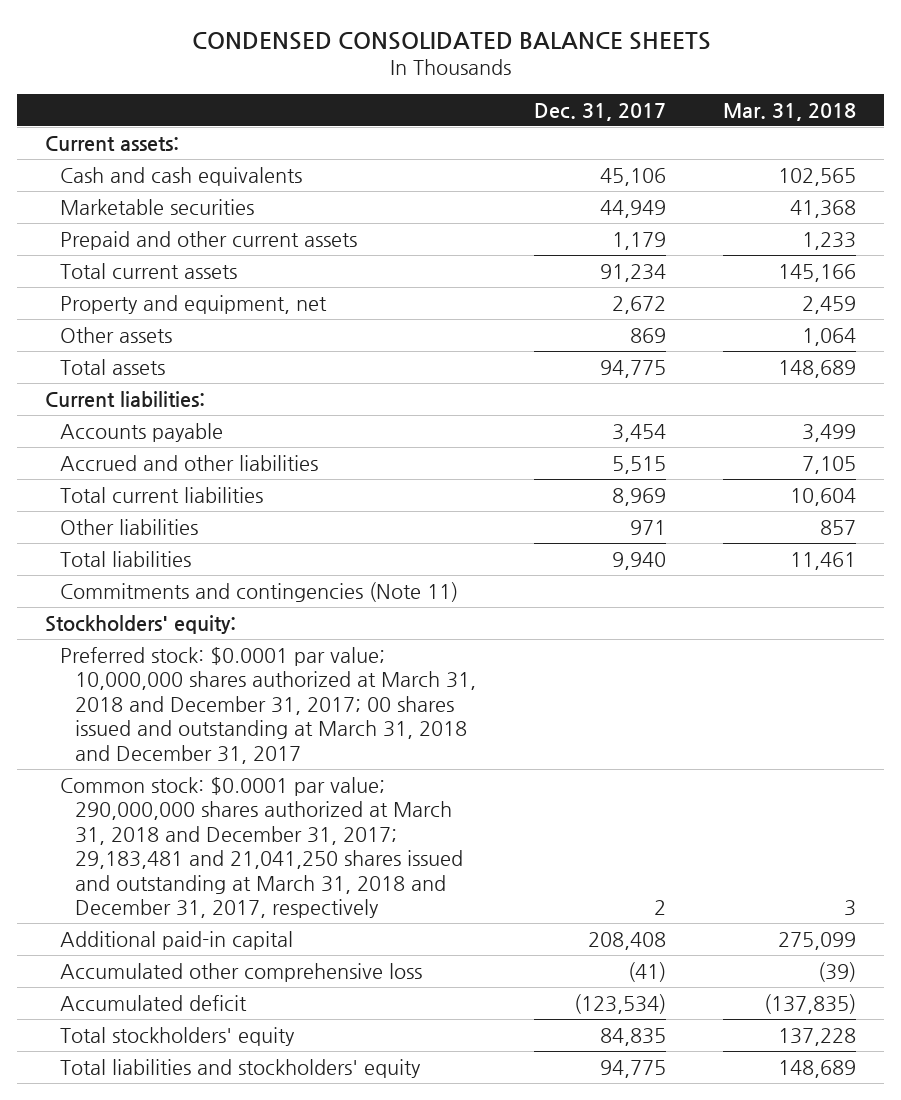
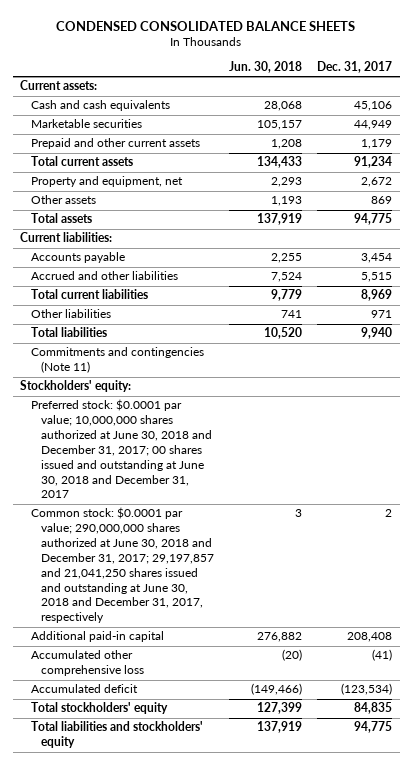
[722,102,856,121] Mar. 31, 2018 -> none
none -> [229,61,303,74] Jun. 30, 2018
[60,646,477,764] Preferred stock: $0.0001 par value; 10,000,000 shares authorized at March 31, 2018 and December 31, 2017; 00 shares issued and outstanding at March 31, 2018 and December 31, 2017 -> [30,399,213,499] Preferred stock: $0.0001 par value; 10,000,000 shares authorized at June 30, 2018 and December 31, 2017; 00 shares issued and outstanding at June 30, 2018 and December 31, 2017
[60,776,464,919] Common stock: $0.0001 par value; 290,000,000 shares authorized at March 31, 2018 and December 31, 2017; 29,183,481 and 21,041,250 shares issued and outstanding at March 31, 2018 and December 31, 2017, respectively -> [30,507,215,624] Common stock: $0.0001 par value; 290,000,000 shares authorized at June 30, 2018 and December 31, 2017; 29,197,857 and 21,041,250 shares issued and outstanding at June 30, 2018 and December 31, 2017, respectively

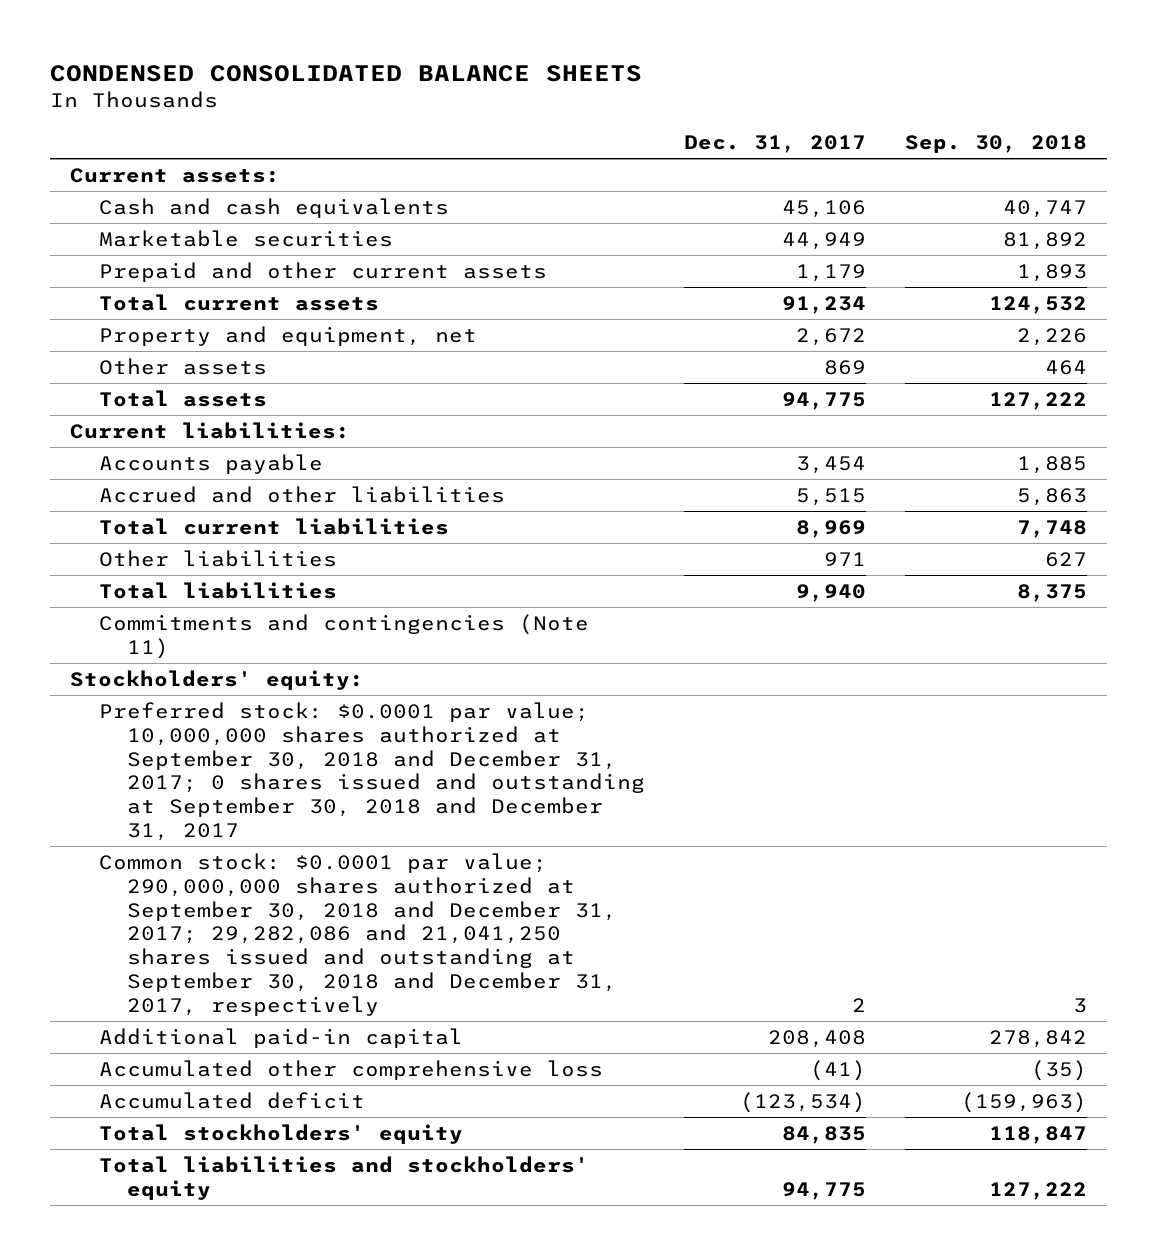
[229,61,303,74] Jun. 30, 2018 -> none
none -> [905,135,1088,154] Sep. 30, 2018
[30,399,213,499] Preferred stock: $0.0001 par value; 10,000,000 shares authorized at June 30, 2018 and December 31, 2017; 00 shares issued and outstanding at June 30, 2018 and December 31, 2017 -> [98,701,646,842] Preferred stock: $0.0001 par value; 10,000,000 shares authorized at September 30, 2018 and December 31, 2017; 0 shares issued and outstanding at September 30, 2018 and December 31, 2017
[30,507,215,624] Common stock: $0.0001 par value; 290,000,000 shares authorized at June 30, 2018 and December 31, 2017; 29,197,857 and 21,041,250 shares issued and outstanding at June 30, 2018 and December 31, 2017, respectively -> [98,852,618,1016] Common stock: $0.0001 par value; 290,000,000 shares authorized at September 30, 2018 and December 31, 2017; 29,282,086 and 21,041,250 shares issued and outstanding at September 30, 2018 and December 31, 2017, respectively

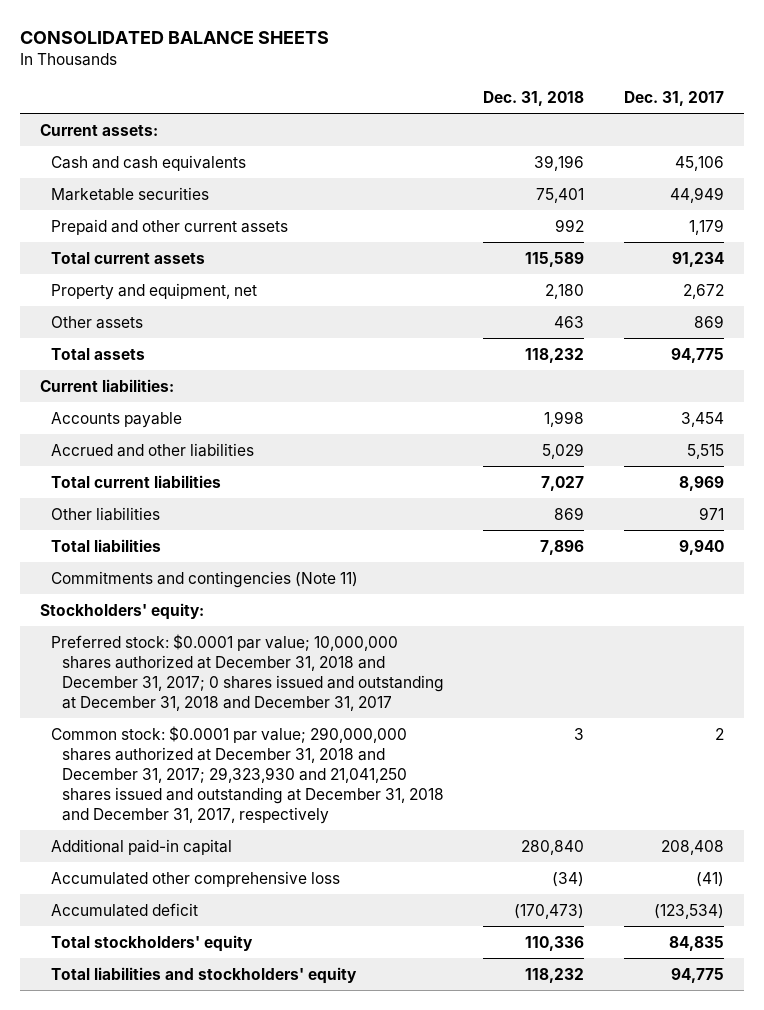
[50,64,643,82] CONDENSED CONSOLIDATED BALANCE SHEETS -> [19,31,329,45] CONSOLIDATED BALANCE SHEETS
[905,135,1088,154] Sep. 30, 2018 -> none
none -> [483,90,585,106] Dec. 31, 2018
[98,701,646,842] Preferred stock: $0.0001 par value; 10,000,000 shares authorized at September 30, 2018 and December 31, 2017; 0 shares issued and outstanding at September 30, 2018 and December 31, 2017 -> [50,633,444,711] Preferred stock: $0.0001 par value; 10,000,000 shares authorized at December 31, 2018 and December 31, 2017; 0 shares issued and outstanding at December 31, 2018 and December 31, 2017
[98,852,618,1016] Common stock: $0.0001 par value; 290,000,000 shares authorized at September 30, 2018 and December 31, 2017; 29,282,086 and 21,041,250 shares issued and outstanding at September 30, 2018 and December 31, 2017, respectively -> [50,725,444,824] Common stock: $0.0001 par value; 290,000,000 shares authorized at December 31, 2018 and December 31, 2017; 29,323,930 and 21,041,250 shares issued and outstanding at December 31, 2018 and December 31, 2017, respectively

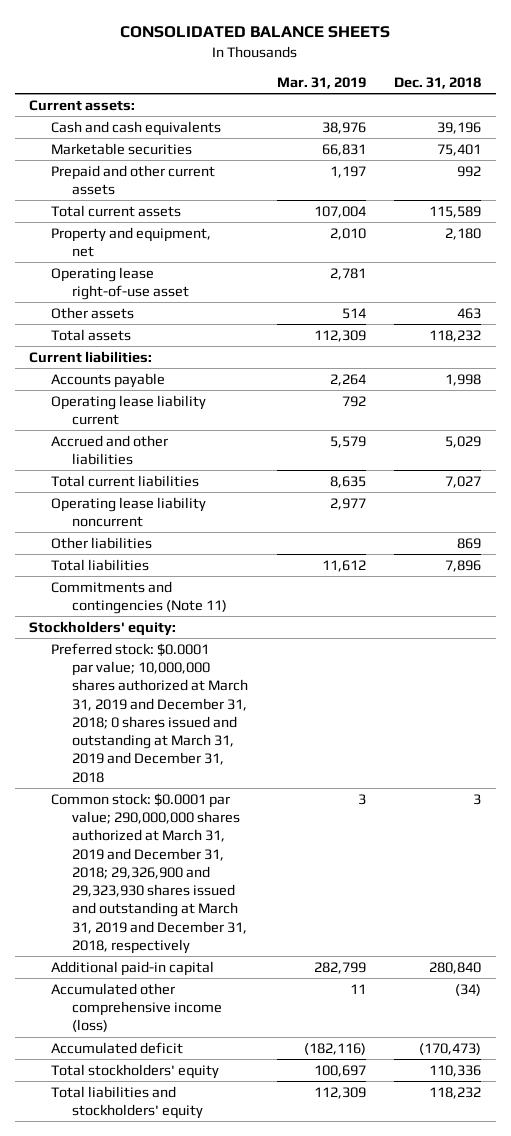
[623,90,724,106] Dec. 31, 2017 -> none
none -> [276,76,366,89] Mar. 31, 2019
none -> [50,266,189,301] Operating lease right-of-use asset
none -> [50,394,206,426] Operating lease liability current
none -> [50,496,206,528] Operating lease liability noncurrent
[50,633,444,711] Preferred stock: $0.0001 par value; 10,000,000 shares authorized at December 31, 2018 and December 31, 2017; 0 shares issued and outstanding at December 31, 2018 and December 31, 2017 -> [50,642,248,783] Preferred stock: $0.0001 par value; 10,000,000 shares authorized at March 31, 2019 and December 31, 2018; 0 shares issued and outstanding at March 31, 2019 and December 31, 2018
[50,725,444,824] Common stock: $0.0001 par value; 290,000,000 shares authorized at December 31, 2018 and December 31, 2017; 29,323,930 and 21,041,250 shares issued and outstanding at December 31, 2018 and December 31, 2017, respectively -> [50,792,247,954] Common stock: $0.0001 par value; 290,000,000 shares authorized at March 31, 2019 and December 31, 2018; 29,326,900 and 29,323,930 shares issued and outstanding at March 31, 2019 and December 31, 2018, respectively
[50,870,340,887] Accumulated other comprehensive loss -> [50,982,222,1033] Accumulated other comprehensive income (loss)

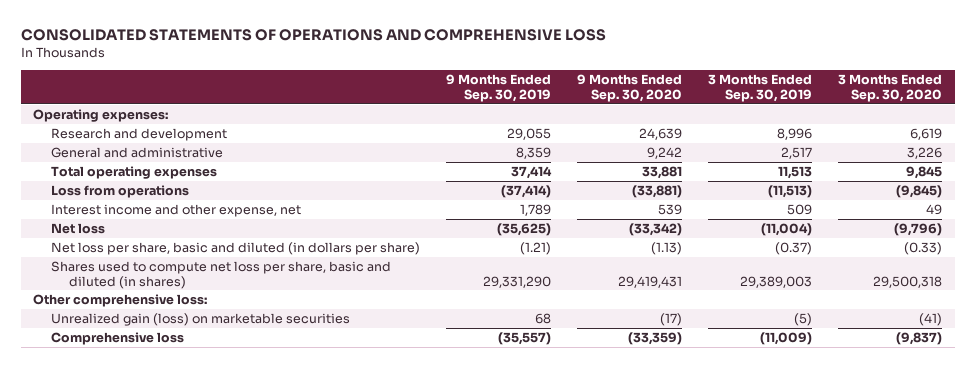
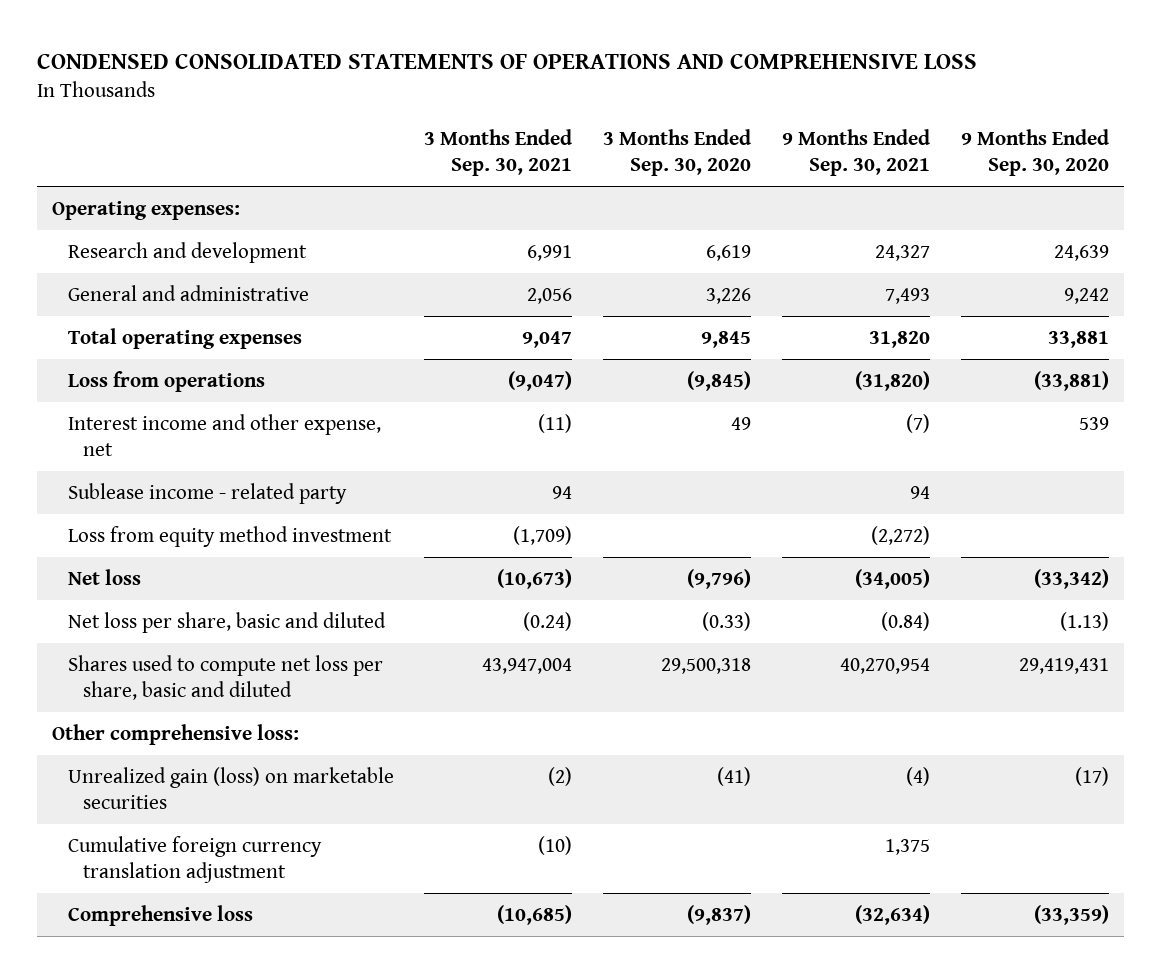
[20,29,606,42] CONSOLIDATED STATEMENTS OF OPERATIONS AND COMPREHENSIVE LOSS -> [36,54,977,70] CONDENSED CONSOLIDATED STATEMENTS OF OPERATIONS AND COMPREHENSIVE LOSS
[446,74,552,102] 9 Months Ended Sep. 30, 2019 -> none
[708,74,813,102] 3 Months Ended Sep. 30, 2019 -> none
none -> [424,129,573,177] 3 Months Ended Sep. 30, 2021
none -> [782,129,931,177] 9 Months Ended Sep. 30, 2021
none -> [67,482,347,504] Sublease income - related party
none -> [67,525,392,547] Loss from equity method investment
[51,242,421,256] Net loss per share, basic and diluted (in dollars per share) -> [67,611,386,633] Net loss per share, basic and diluted
[51,261,392,289] Shares used to compute net loss per share, basic and diluted (in shares) -> [67,654,383,700] Shares used to compute net loss per share, basic and diluted
none -> [67,835,322,883] Cumulative foreign currency translation adjustment

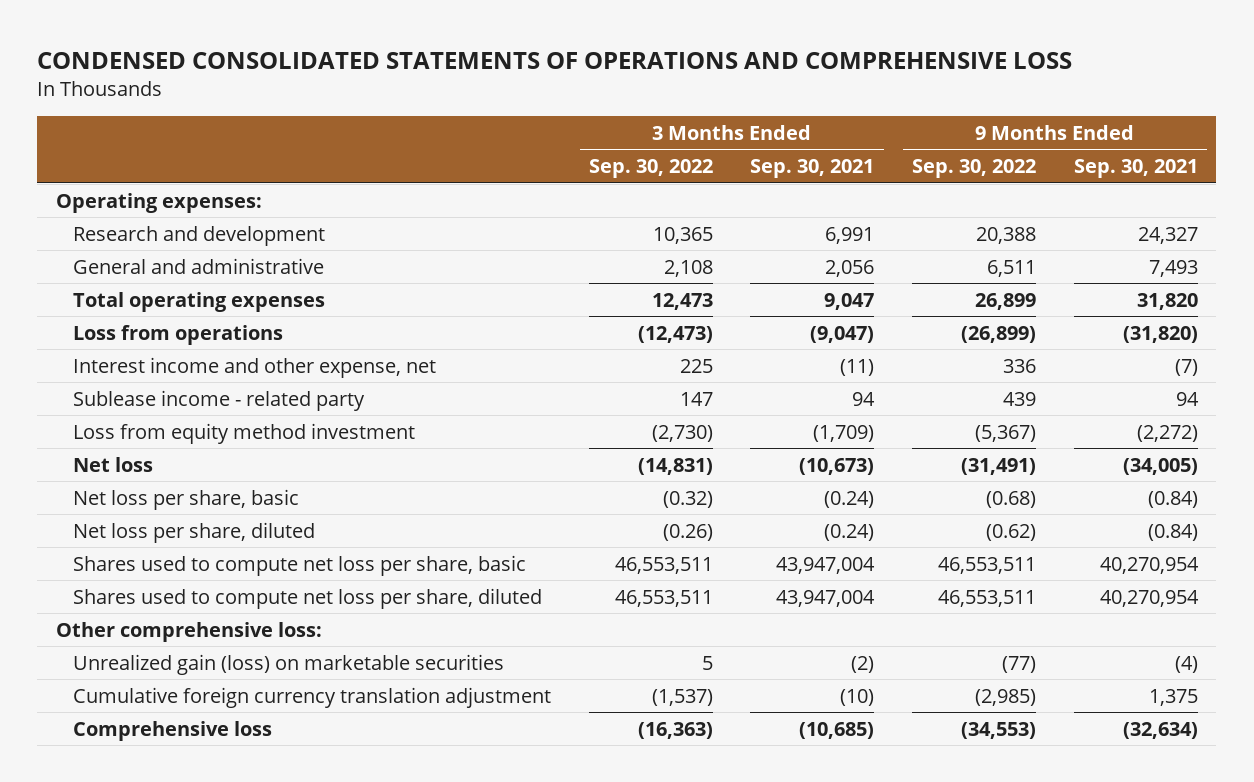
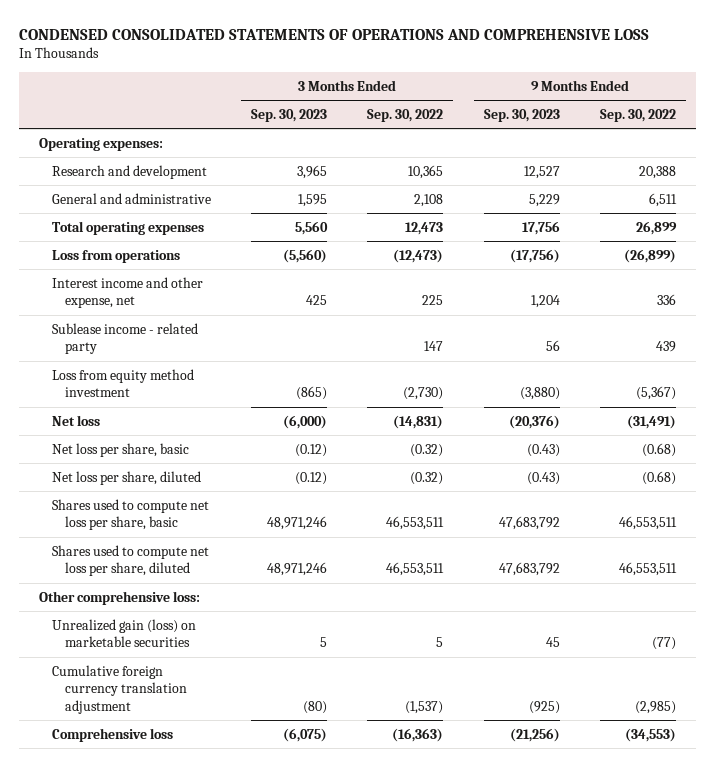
[750,159,875,179] Sep. 30, 2021 -> none
[1073,159,1198,179] Sep. 30, 2021 -> none
none -> [251,108,328,122] Sep. 30, 2023
none -> [483,108,560,122] Sep. 30, 2023
[662,523,713,541] (0.26) -> [410,471,444,485] (0.32)
[986,523,1037,541] (0.62) -> [641,470,676,485] (0.68)

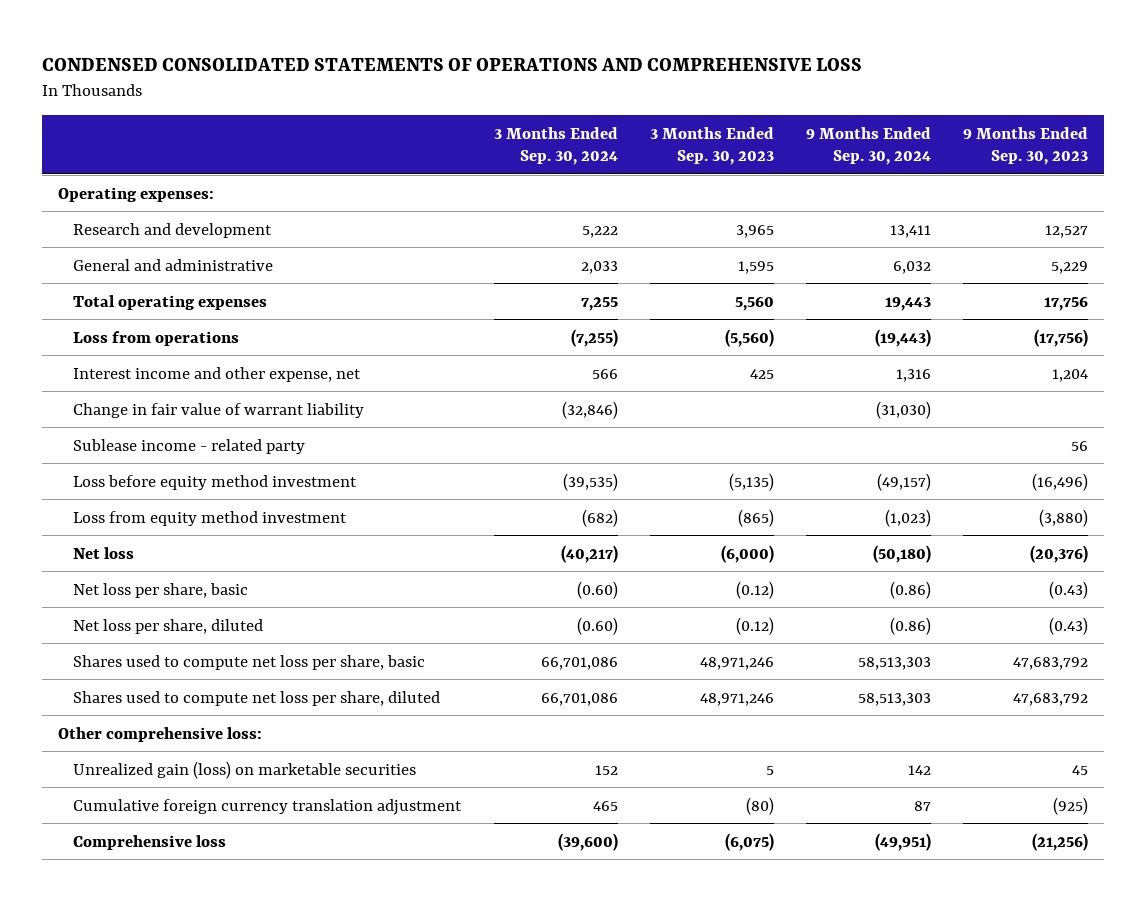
[367,108,444,122] Sep. 30, 2022 -> none
[599,108,676,122] Sep. 30, 2022 -> none
none -> [493,126,618,166] 3 Months Ended Sep. 30, 2024
none -> [806,126,932,166] 9 Months Ended Sep. 30, 2024
none -> [73,402,365,418] Change in fair value of warrant liability
none -> [73,474,358,490] Loss before equity method investment

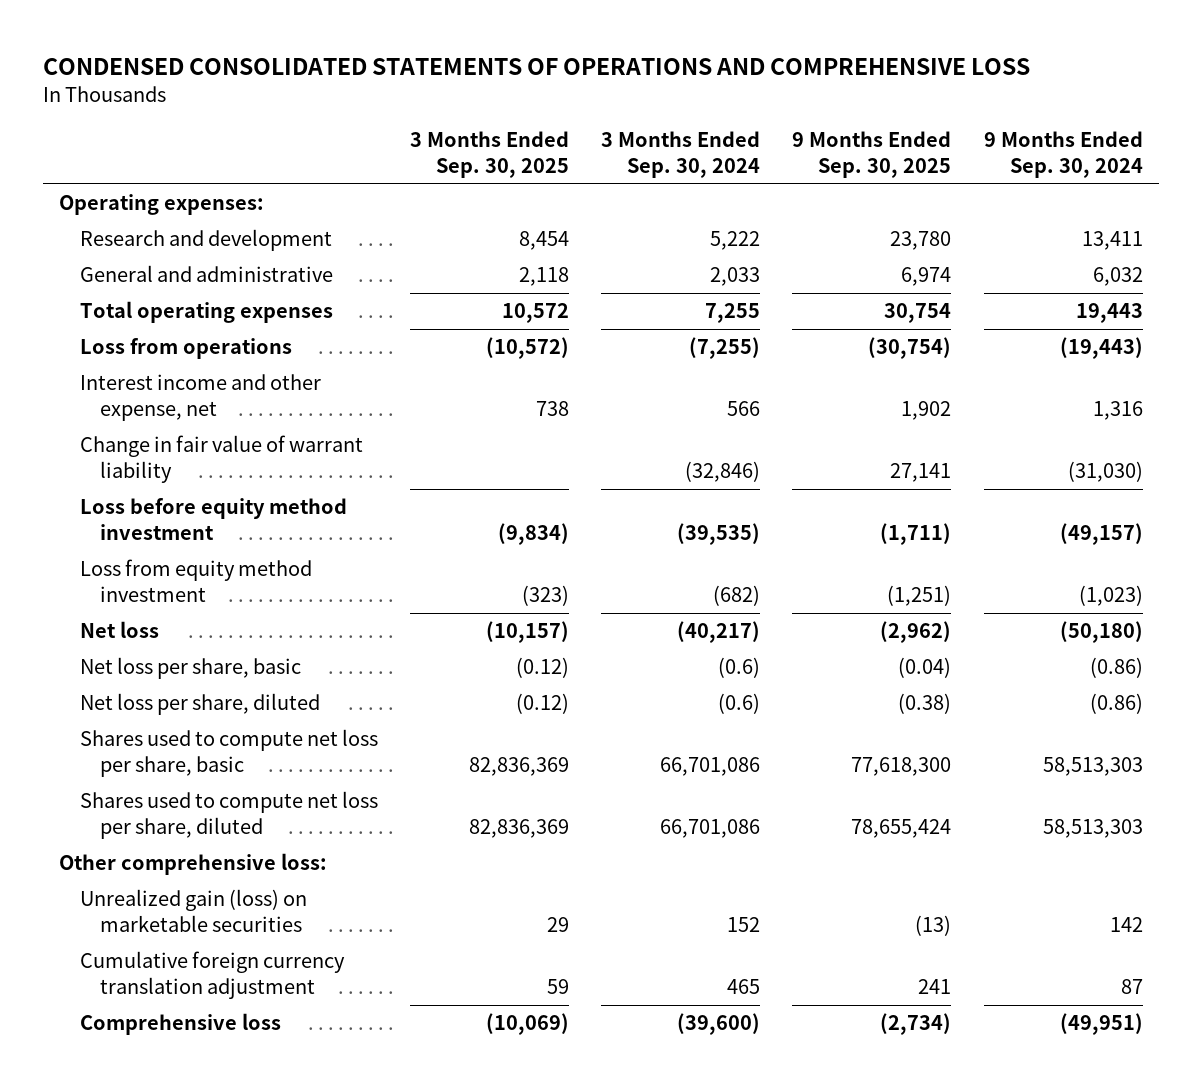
[649,126,774,166] 3 Months Ended Sep. 30, 2023 -> none
[963,126,1089,166] 9 Months Ended Sep. 30, 2023 -> none
none -> [409,131,569,178] 3 Months Ended Sep. 30, 2025
none -> [792,131,952,178] 9 Months Ended Sep. 30, 2025
[73,438,306,454] Sublease income - related party -> none
[576,580,618,599] (0.60) -> [718,657,761,679] (0.6)
[576,616,618,635] (0.60) -> [718,693,761,715] (0.6)

